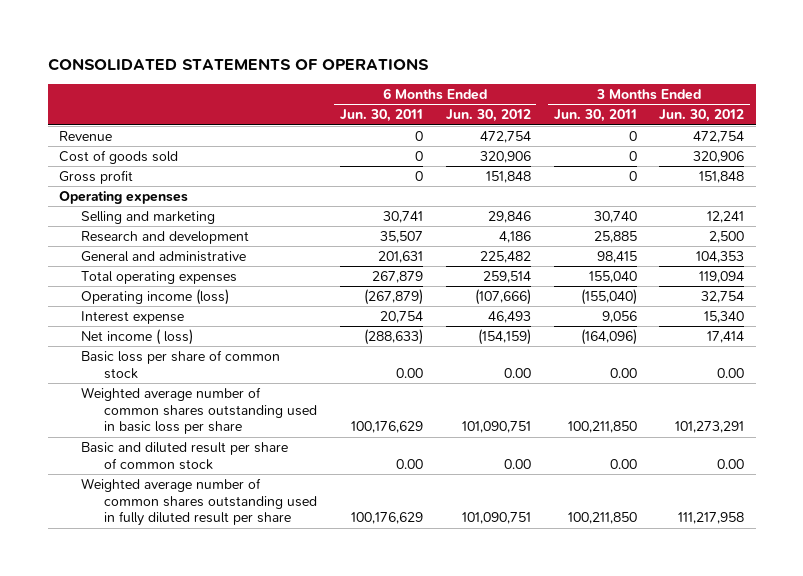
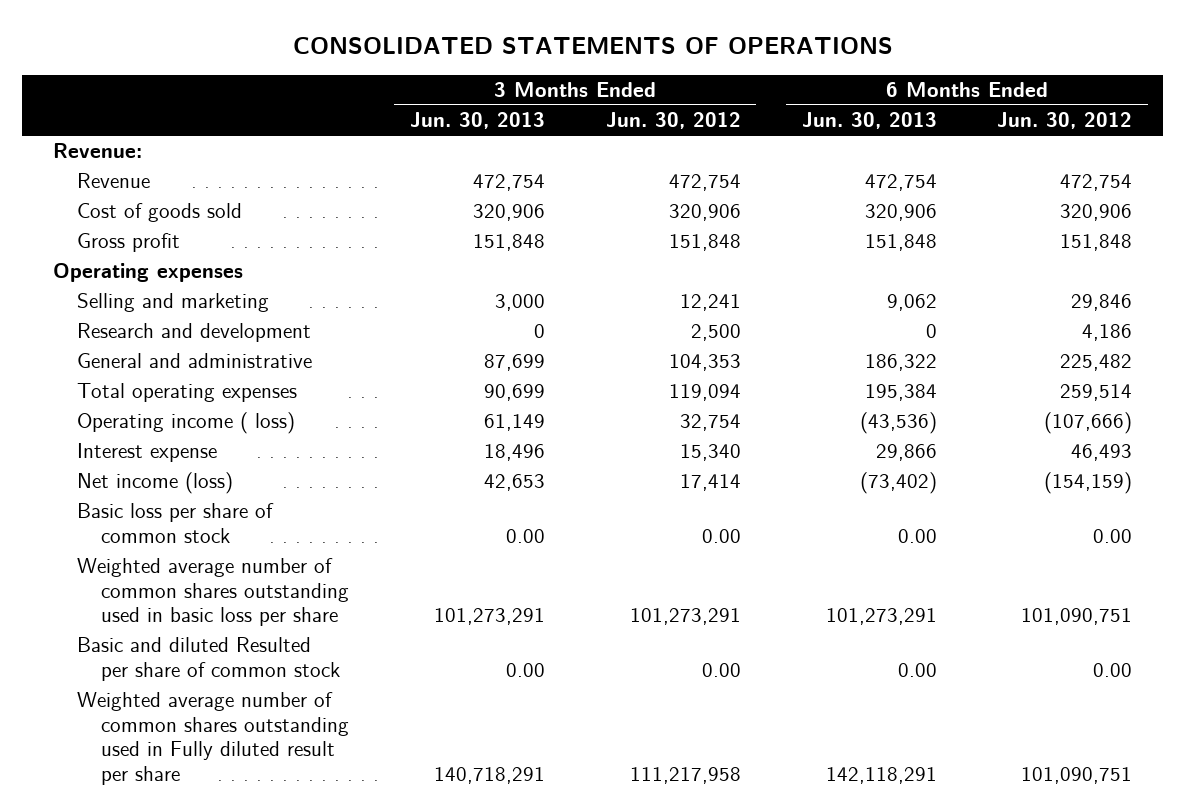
[339,109,423,123] Jun. 30, 2011 -> none
[553,109,637,123] Jun. 30, 2011 -> none
none -> [409,112,545,130] Jun. 30, 2013
none -> [801,112,937,130] Jun. 30, 2013
none -> [52,143,142,159] Revenue:
[81,289,230,306] Operating income (loss) -> [76,412,295,435] Operating income ( loss)
[81,329,194,346] Net income ( loss) -> [76,472,233,495] Net income (loss)
[81,442,289,470] Basic and diluted result per share of common stock -> [76,637,340,681] Basic and diluted Resulted per share of common stock
[81,478,317,527] Weighted average number of common shares outstanding used in fully diluted result per share -> [76,692,349,786] Weighted average number of common shares outstanding used in Fully diluted result per share

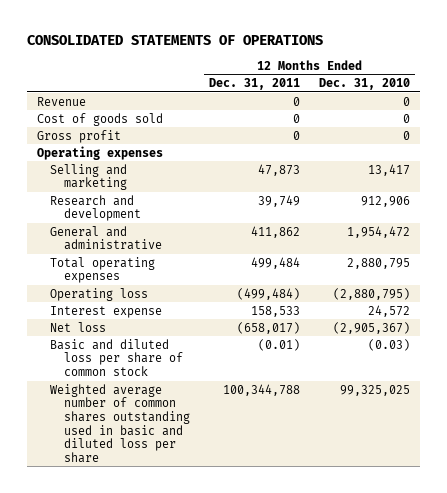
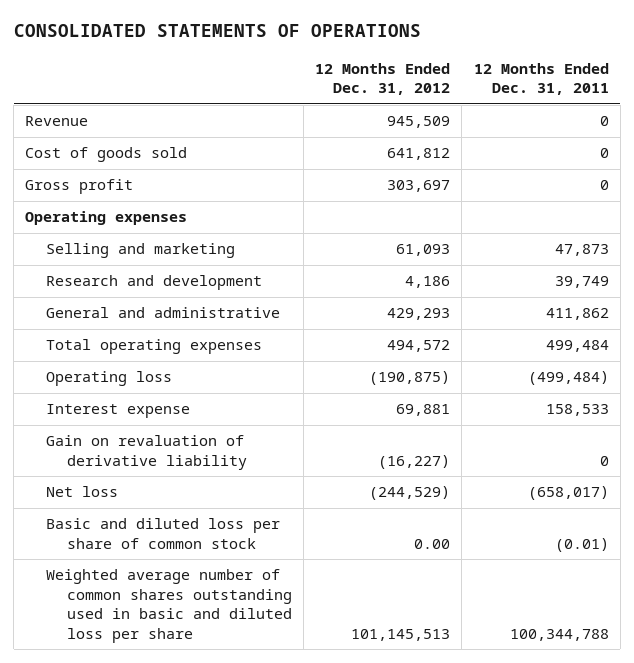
[319,78,411,91] Dec. 31, 2010 -> none
none -> [315,62,451,96] 12 Months Ended Dec. 31, 2012
none -> [46,435,248,470] Gain on revaluation of derivative liability

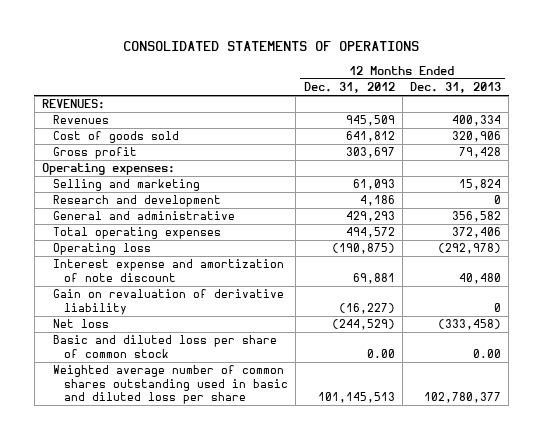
[473,62,609,96] 12 Months Ended Dec. 31, 2011 -> none
none -> [410,82,502,94] Dec. 31, 2013
none -> [41,99,105,110] REVENUES:
[25,116,89,127] Revenue -> [53,115,110,125] Revenues
[25,211,188,226] Operating expenses -> [41,163,175,176] Operating expenses:
[46,404,191,419] Interest expense -> [53,259,285,282] Interest expense and amortization of note discount

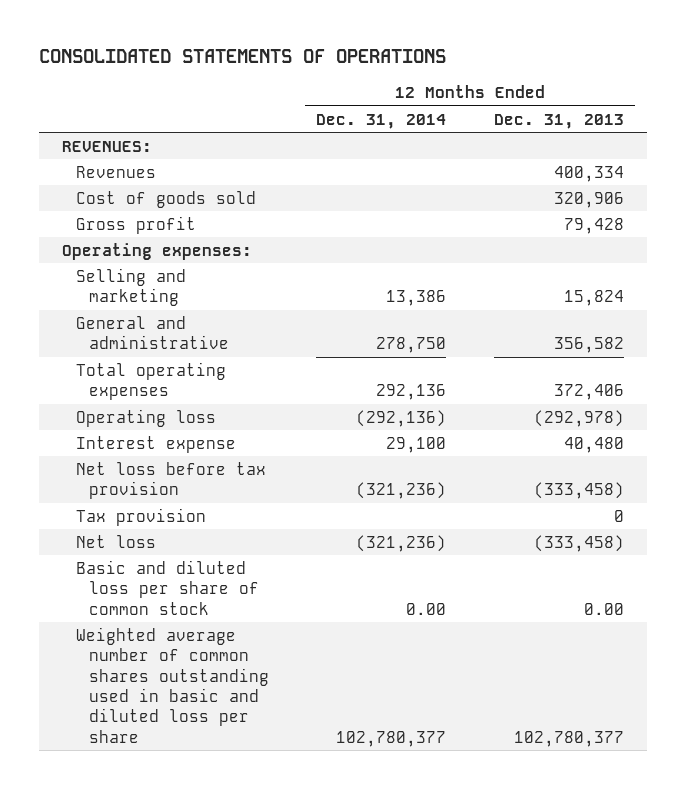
[303,82,395,94] Dec. 31, 2012 -> none
none -> [316,113,447,129] Dec. 31, 2014
[53,195,222,208] Research and development -> none
[53,289,285,315] Gain on revaluation of derivative liability -> none
[53,259,285,282] Interest expense and amortization of note discount -> [75,435,236,453] Interest expense
none -> [75,461,266,500] Net loss before tax provision
none -> [75,507,206,526] Tax provision

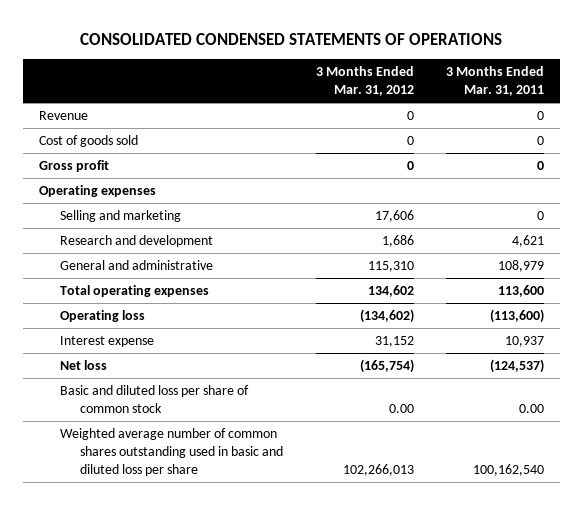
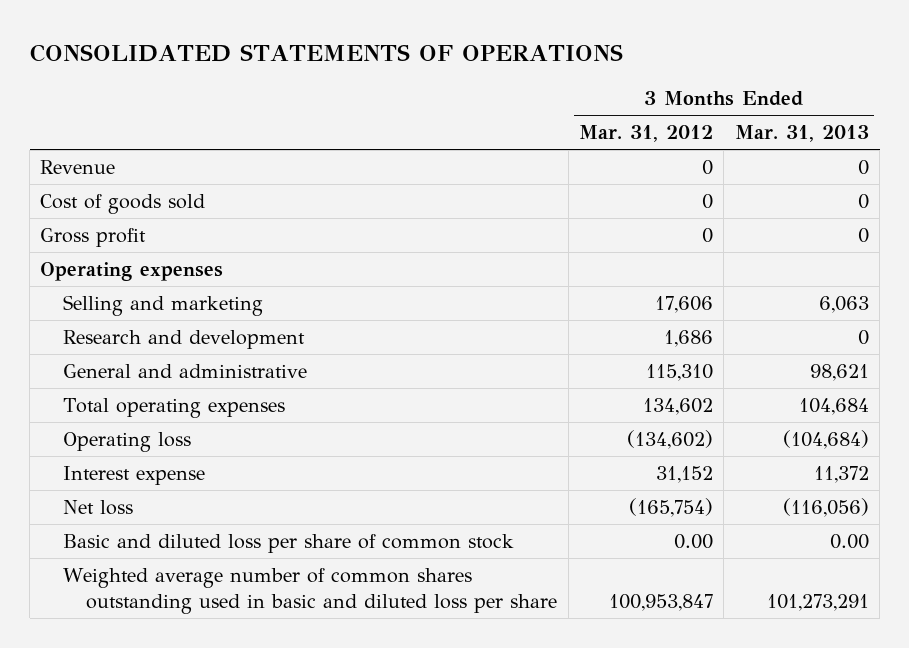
[80,32,503,45] CONSOLIDATED CONDENSED STATEMENTS OF OPERATIONS -> [29,43,623,62] CONSOLIDATED STATEMENTS OF OPERATIONS
[445,66,544,97] 3 Months Ended Mar. 31, 2011 -> none
none -> [734,125,869,143] Mar. 31, 2013
[342,464,414,477] 102,266,013 -> [609,593,714,611] 100,953,847

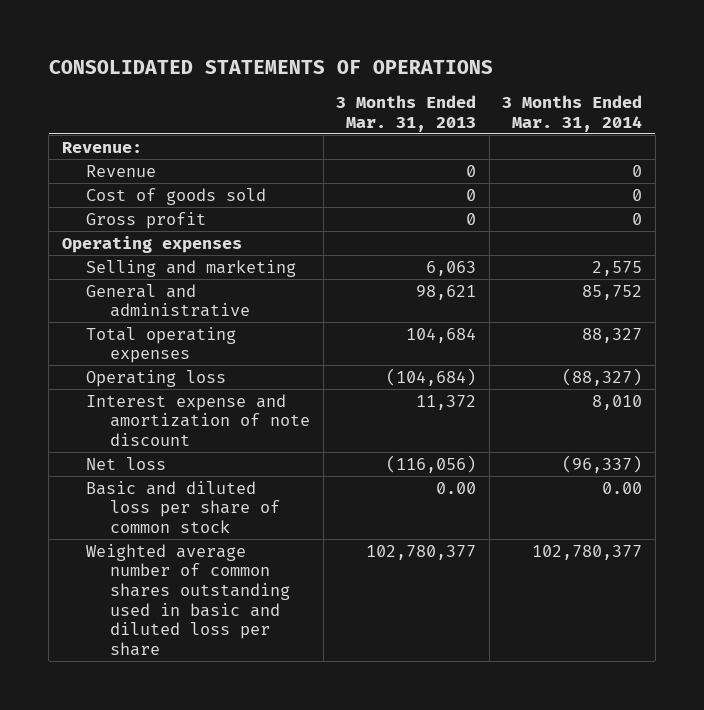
[579,125,714,143] Mar. 31, 2012 -> none
none -> [502,94,643,132] 3 Months Ended Mar. 31, 2014
none -> [61,141,142,153] Revenue:
[63,330,306,350] Research and development -> none
[63,466,206,486] Interest expense -> [85,393,310,446] Interest expense and amortization of note discount
[766,593,869,611] 101,273,291 -> [366,544,477,560] 102,780,377

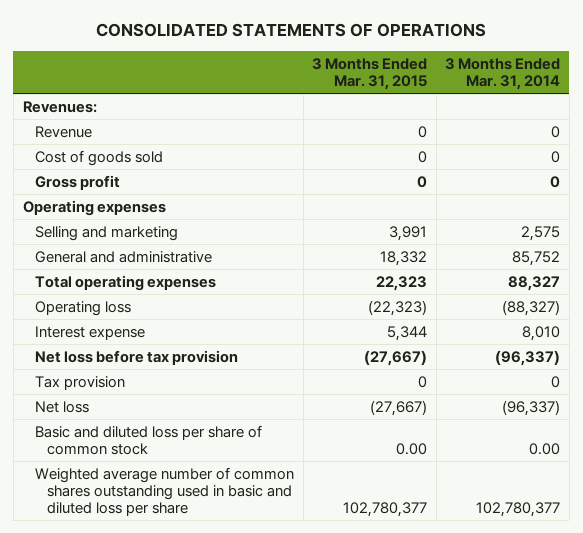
[336,94,477,132] 3 Months Ended Mar. 31, 2013 -> none
none -> [312,57,428,91] 3 Months Ended Mar. 31, 2015
[61,141,142,153] Revenue: -> [22,100,97,113] Revenues:
[85,393,310,446] Interest expense and amortization of note discount -> [34,325,145,340] Interest expense
none -> [34,349,238,365] Net loss before tax provision
none -> [34,375,125,390] Tax provision

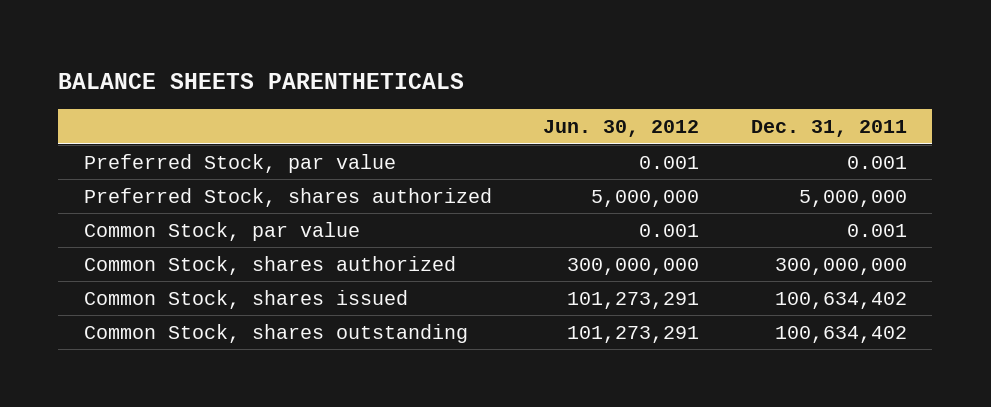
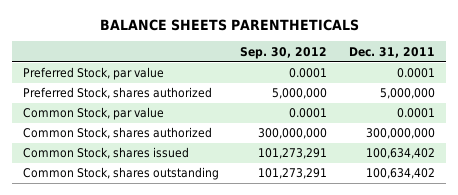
[543,119,700,137] Jun. 30, 2012 -> none
none -> [240,46,328,59] Sep. 30, 2012
[846,155,907,169] 0.001 -> [397,68,436,79] 0.0001
[846,223,907,237] 0.001 -> [397,108,436,119] 0.0001

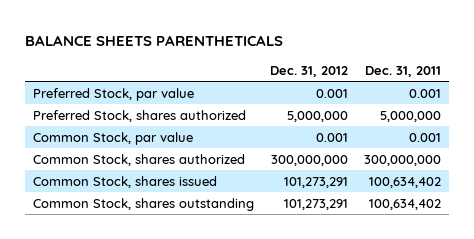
[240,46,328,59] Sep. 30, 2012 -> none
none -> [269,65,348,77] Dec. 31, 2012
[397,68,436,79] 0.0001 -> [408,88,441,98] 0.001
[397,108,436,119] 0.0001 -> [408,132,441,142] 0.001

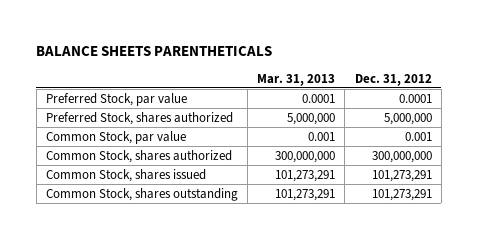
[364,65,441,77] Dec. 31, 2011 -> none
none -> [257,73,336,86] Mar. 31, 2013
[315,88,348,98] 0.001 -> [398,93,432,103] 0.0001

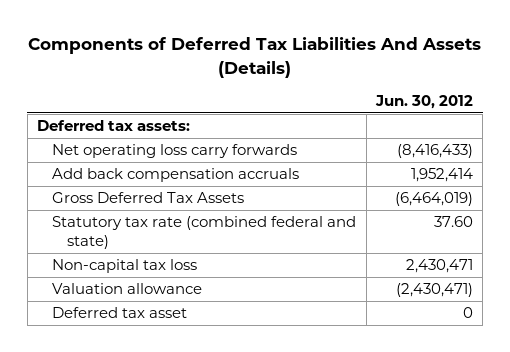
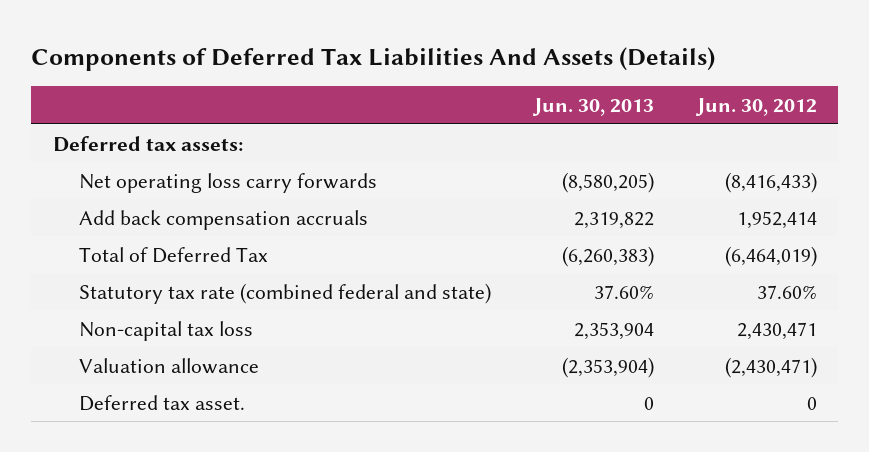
none -> [531,98,654,117] Jun. 30, 2013
[52,192,245,204] Gross Deferred Tax Assets -> [78,246,268,263] Total of Deferred Tax
[434,216,474,228] 37.60 -> [756,284,817,299] 37.60%
[52,307,188,319] Deferred tax asset -> [78,394,245,411] Deferred tax asset.

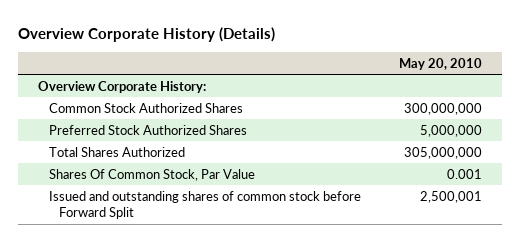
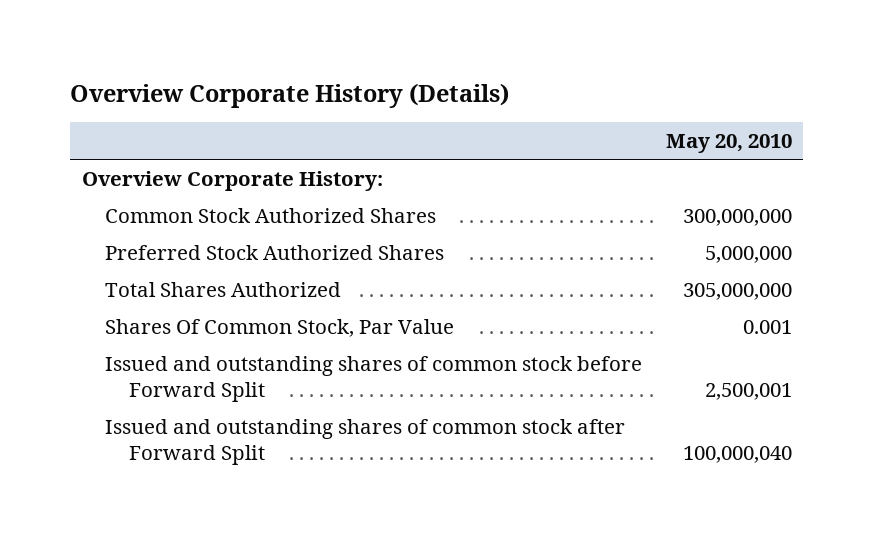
none -> [105,418,626,465] Issued and outstanding shares of common stock after Forward Split

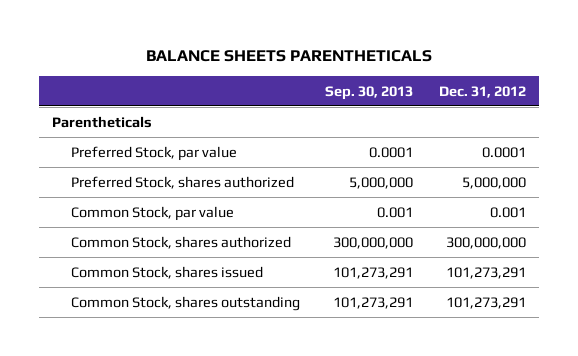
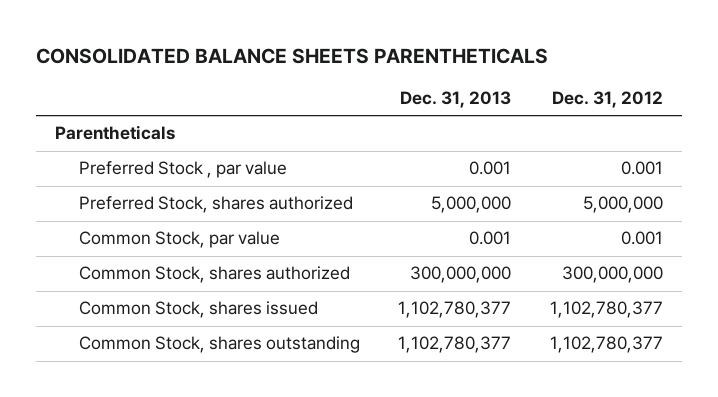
[145,50,432,63] BALANCE SHEETS PARENTHETICALS -> [36,48,549,65] CONSOLIDATED BALANCE SHEETS PARENTHETICALS
[325,85,414,100] Sep. 30, 2013 -> none
none -> [400,91,512,109] Dec. 31, 2013
[70,145,237,161] Preferred Stock, par value -> [78,161,287,179] Preferred Stock , par value
[482,146,527,158] 0.0001 -> [620,161,663,176] 0.001
[446,266,527,279] 101,273,291 -> [549,301,663,319] 1,102,780,377
[446,296,527,309] 101,273,291 -> [549,336,663,354] 1,102,780,377

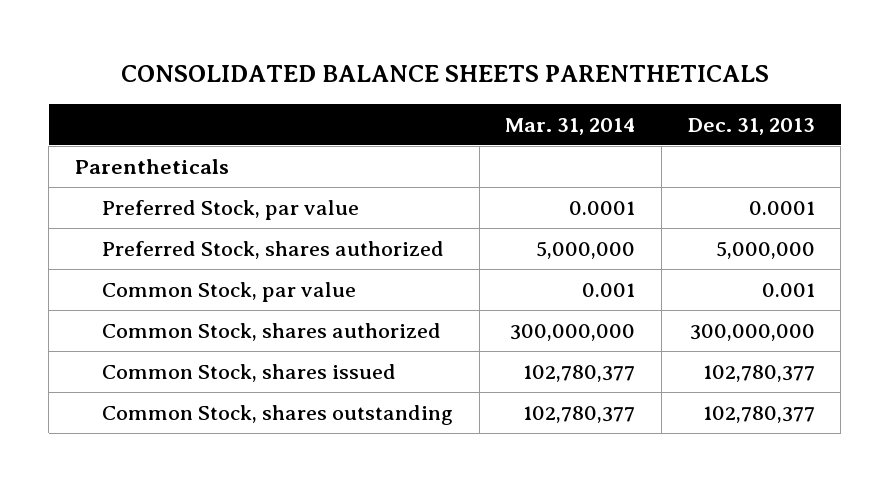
[551,91,663,109] Dec. 31, 2012 -> none
none -> [505,117,636,135] Mar. 31, 2014
[78,161,287,179] Preferred Stock , par value -> [102,200,360,221] Preferred Stock, par value
[469,161,512,176] 0.001 -> [748,201,815,216] 0.0001
[398,301,512,319] 1,102,780,377 -> [702,365,815,383] 102,780,377
[398,336,512,354] 1,102,780,377 -> [702,406,815,424] 102,780,377

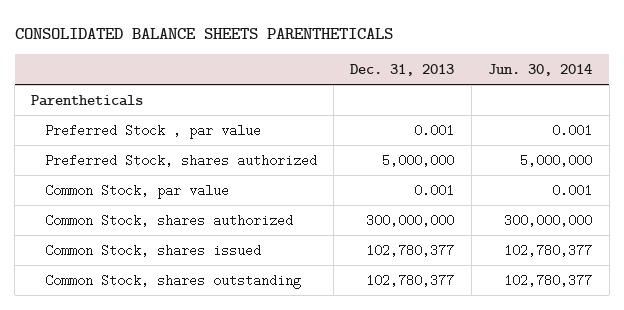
[505,117,636,135] Mar. 31, 2014 -> none
none -> [488,64,593,77] Jun. 30, 2014
[102,200,360,221] Preferred Stock, par value -> [44,123,261,139] Preferred Stock , par value
[748,201,815,216] 0.0001 -> [414,123,455,137] 0.001

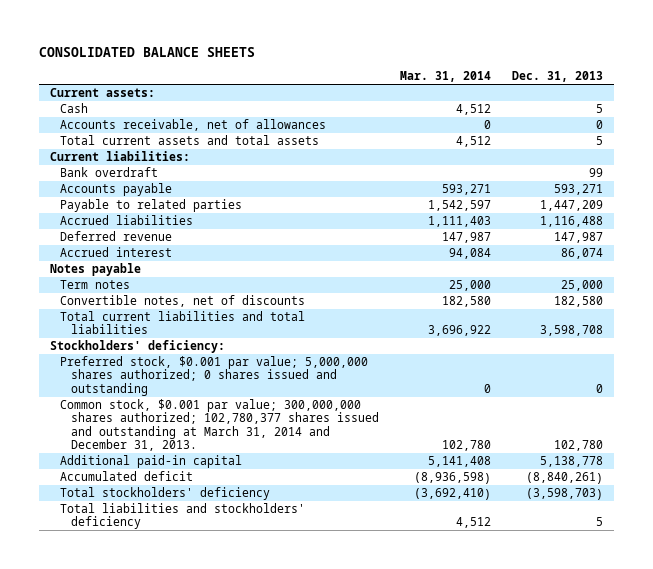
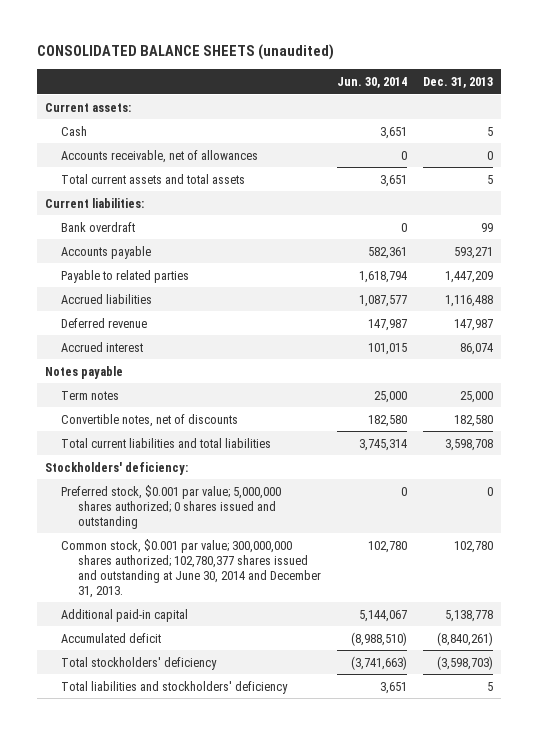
[38,46,255,57] CONSOLIDATED BALANCE SHEETS -> [36,44,334,61] CONSOLIDATED BALANCE SHEETS (unaudited)
[400,71,492,83] Mar. 31, 2014 -> none
none -> [336,76,407,88] Jun. 30, 2014
[60,399,379,451] Common stock, $0.001 par value; 300,000,000 shares authorized; 102,780,377 shares issued and outstanding at March 31, 2014 and December 31, 2013. -> [61,538,322,598] Common stock, $0.001 par value; 300,000,000 shares authorized; 102,780,377 shares issued and outstanding at June 30, 2014 and December 31, 2013.

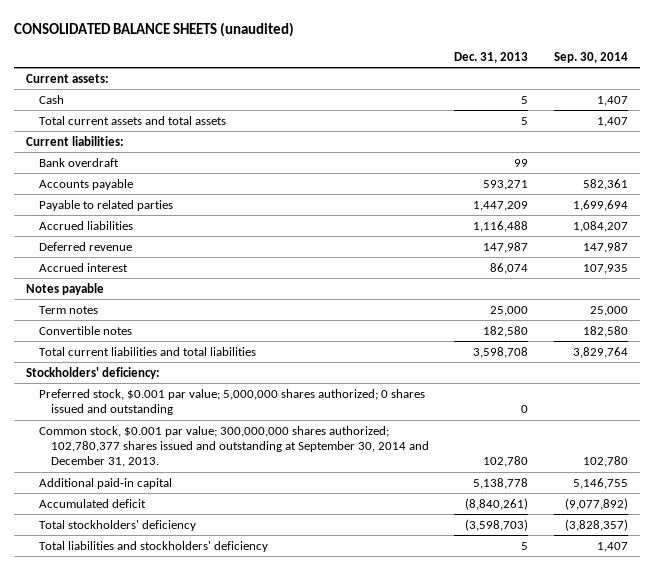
[336,76,407,88] Jun. 30, 2014 -> none
none -> [553,52,628,64] Sep. 30, 2014
[61,149,259,163] Accounts receivable, net of allowances -> none
[61,413,239,427] Convertible notes, net of discounts -> [38,325,132,335] Convertible notes
[61,538,322,598] Common stock, $0.001 par value; 300,000,000 shares authorized; 102,780,377 shares issued and outstanding at June 30, 2014 and December 31, 2013. -> [38,425,430,468] Common stock, $0.001 par value; 300,000,000 shares authorized; 102,780,377 shares issued and outstanding at September 30, 2014 and December 31, 2013.

